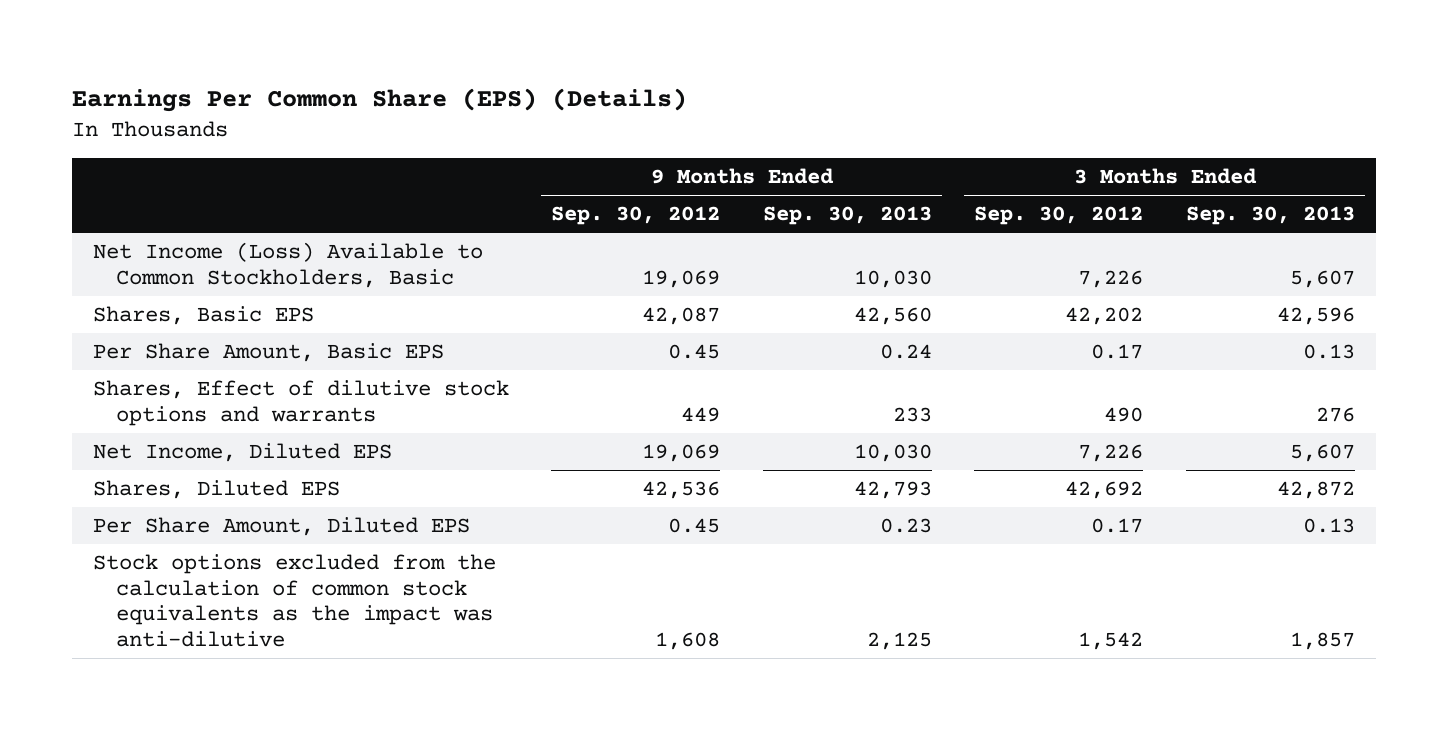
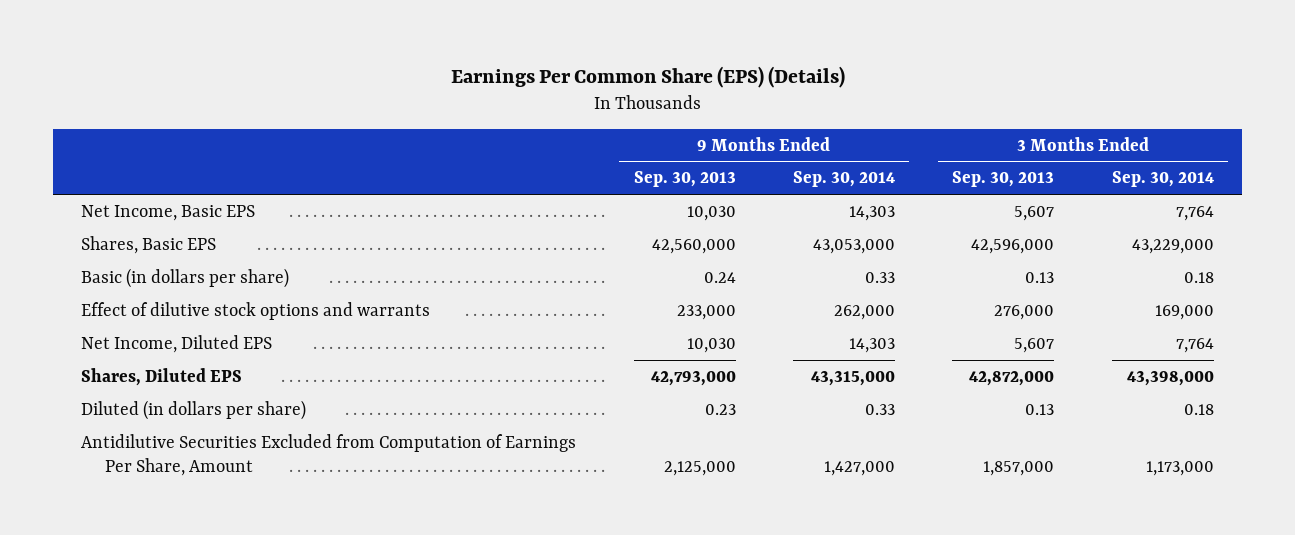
[551,206,721,226] Sep. 30, 2012 -> none
[974,206,1144,226] Sep. 30, 2012 -> none
none -> [793,171,896,188] Sep. 30, 2014
none -> [1111,171,1214,188] Sep. 30, 2014
[92,241,483,288] Net Income (Loss) Available to Common Stockholders, Basic -> [81,204,256,221] Net Income, Basic EPS
[853,306,932,325] 42,560 -> [651,238,736,254] 42,560,000
[1276,306,1355,325] 42,596 -> [971,238,1055,254] 42,596,000
[92,342,444,362] Per Share Amount, Basic EPS -> [81,267,290,288] Basic (in dollars per share)
[92,379,509,426] Shares, Effect of dilutive stock options and warrants -> [81,301,431,320] Effect of dilutive stock options and warrants
[892,406,932,422] 233 -> [676,304,736,320] 233,000
[1315,406,1355,422] 276 -> [994,304,1055,320] 276,000
[92,553,496,648] Stock options excluded from the calculation of common stock equivalents as the impact was anti-dilutive -> none
[853,480,932,499] 42,793 -> [650,370,736,386] 42,793,000
[1276,480,1355,499] 42,872 -> [969,370,1055,386] 42,872,000
[92,516,470,536] Per Share Amount, Diluted EPS -> [81,399,307,420] Diluted (in dollars per share)
none -> [81,433,577,476] Antidilutive Securities Excluded from Computation of Earnings Per Share, Amount

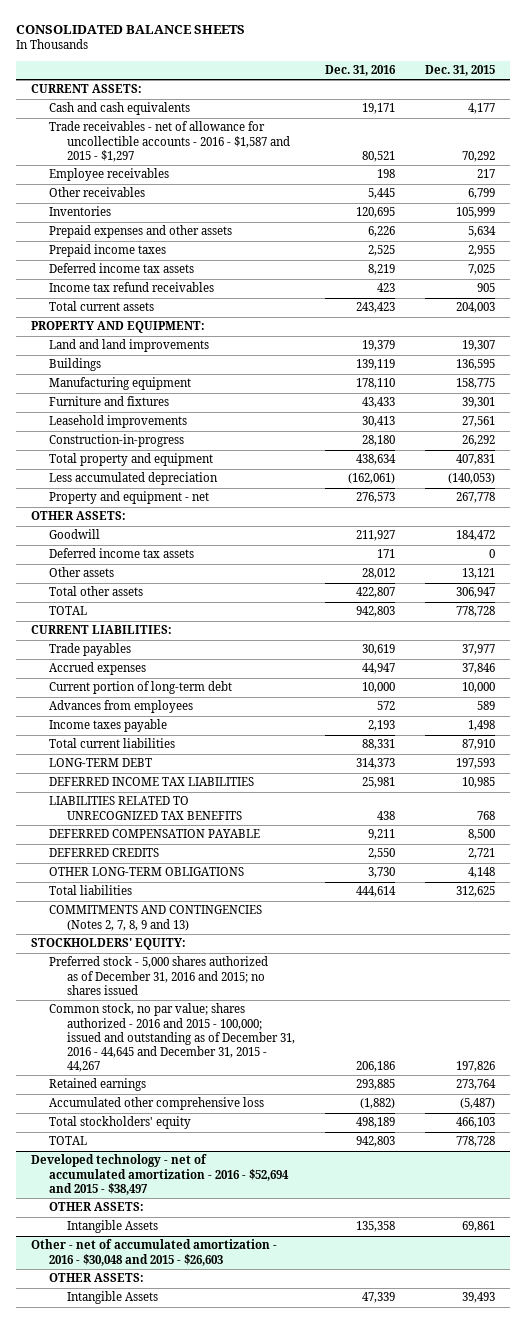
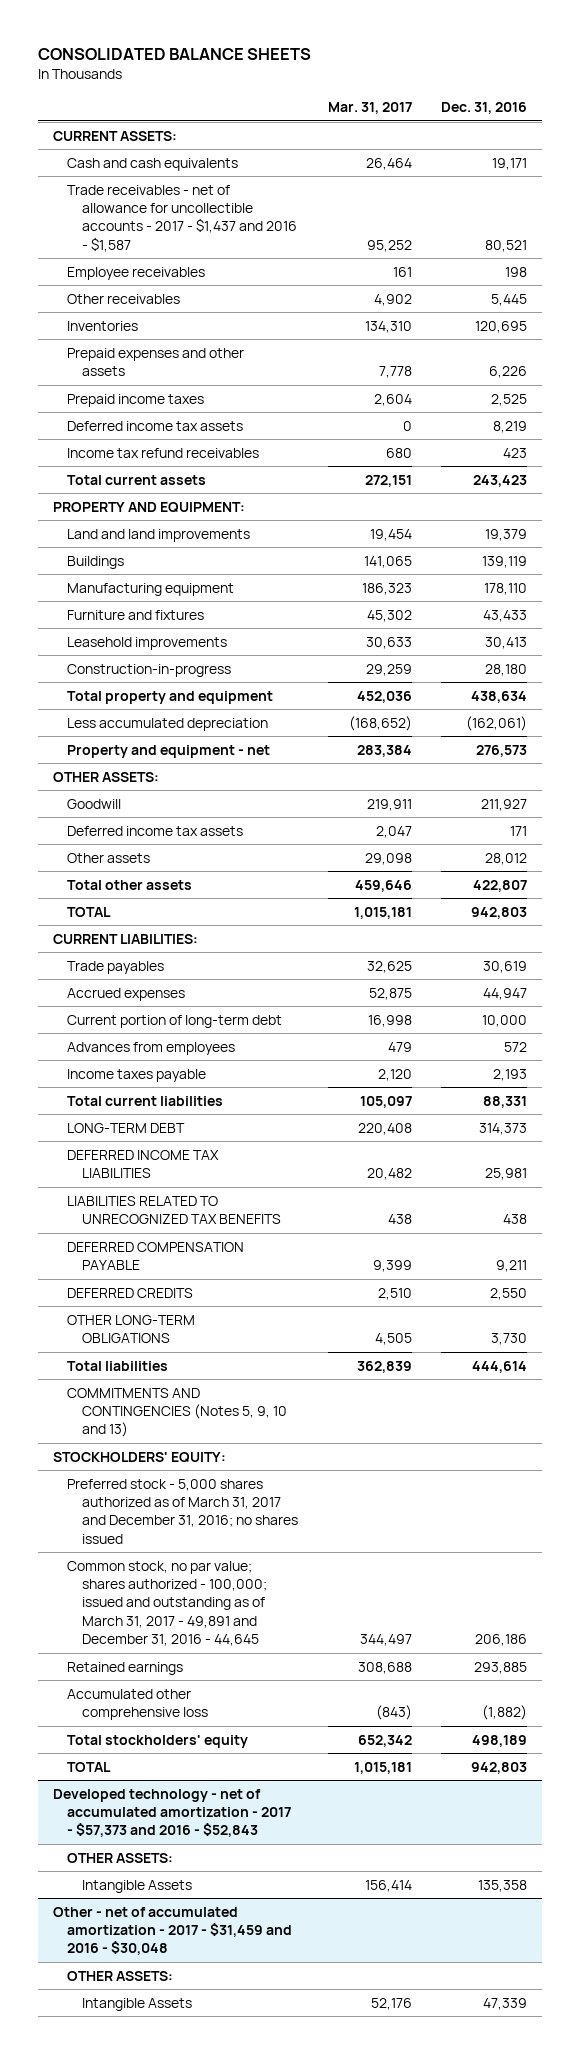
[425,65,496,77] Dec. 31, 2015 -> none
none -> [327,102,412,115] Mar. 31, 2017
[49,121,291,162] Trade receivables - net of allowance for uncollectible accounts - 2016 - $1,587 and 2015 - $1,297 -> [67,184,297,252] Trade receivables - net of allowance for uncollectible accounts - 2017 - $1,437 and 2016 - $1,587
[49,905,263,931] COMMITMENTS AND CONTINGENCIES (Notes 2, 7, 8, 9 and 13) -> [67,1387,287,1438] COMMITMENTS AND CONTINGENCIES (Notes 5, 9, 10 and 13)
[49,956,269,995] Preferred stock - 5,000 shares authorized as of December 31, 2016 and 2015; no shares issued -> [67,1478,298,1544] Preferred stock - 5,000 shares authorized as of March 31, 2017 and December 31, 2016; no shares issued
[49,1003,296,1073] Common stock, no par value; shares authorized - 2016 and 2015 - 100,000; issued and outstanding as of December 31, 2016 - 44,645 and December 31, 2015 - 44,267 -> [67,1560,267,1646] Common stock, no par value; shares authorized - 100,000; issued and outstanding as of March 31, 2017 - 49,891 and December 31, 2016 - 44,645
[31,1154,290,1195] Developed technology - net of accumulated amortization - 2016 - $52,694 and 2015 - $38,497 -> [52,1788,292,1838] Developed technology - net of accumulated amortization - 2017 - $57,373 and 2016 - $52,843
[31,1239,278,1266] Other - net of accumulated amortization - 2016 - $30,048 and 2015 - $26,603 -> [52,1906,293,1956] Other - net of accumulated amortization - 2017 - $31,459 and 2016 - $30,048

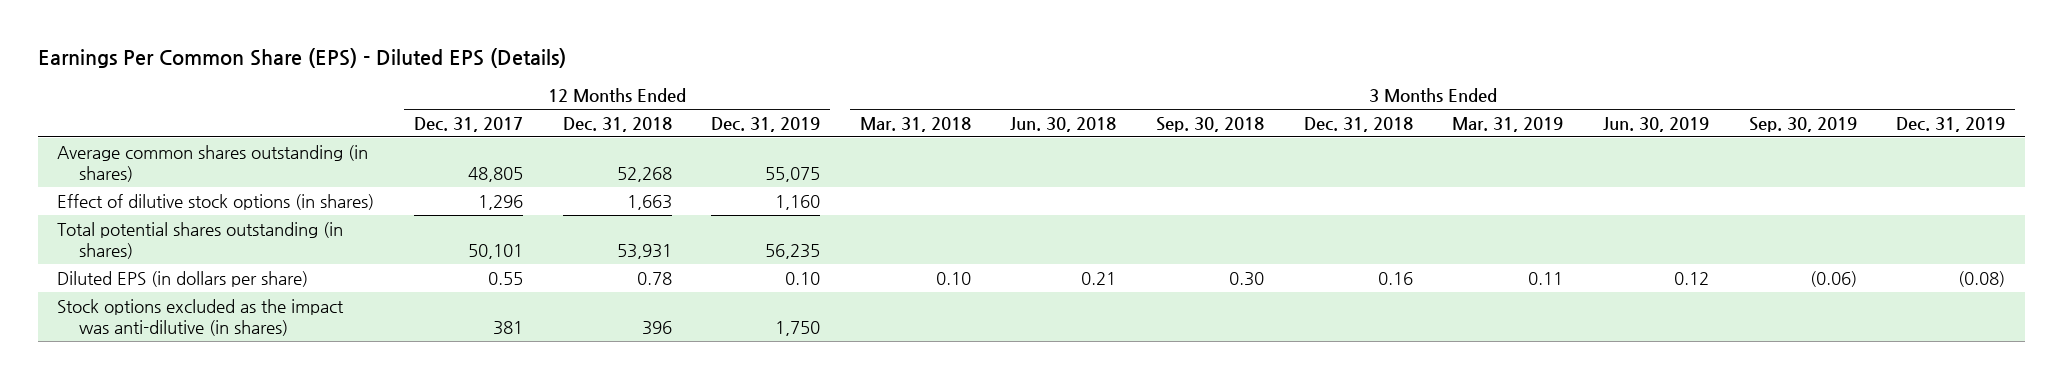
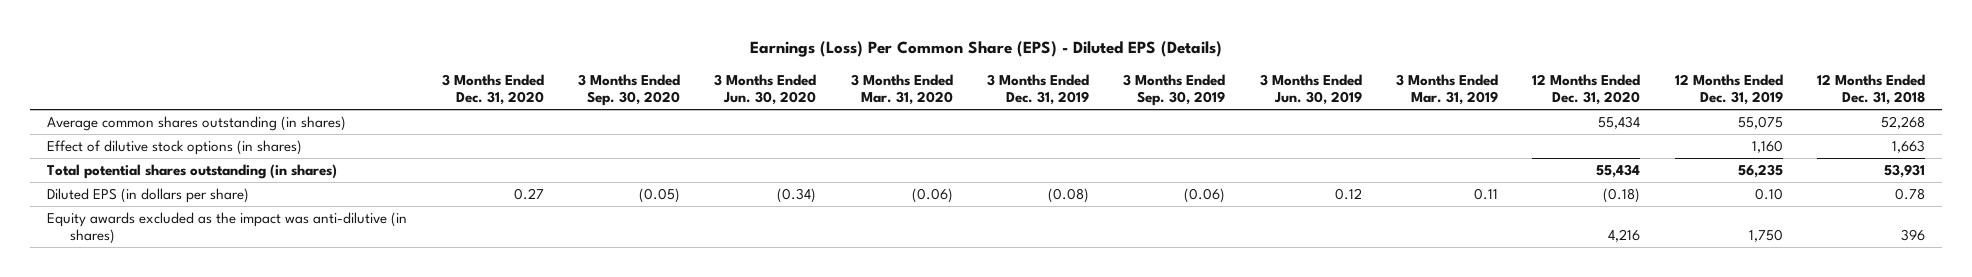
[37,48,566,69] Earnings Per Common Share (EPS) - Diluted EPS (Details) -> [750,41,1223,58] Earnings (Loss) Per Common Share (EPS) - Diluted EPS (Details)
[413,116,523,132] Dec. 31, 2017 -> none
[859,116,971,132] Mar. 31, 2018 -> none
[1010,116,1117,132] Jun. 30, 2018 -> none
[1156,116,1265,132] Sep. 30, 2018 -> none
[1303,116,1413,132] Dec. 31, 2018 -> none
none -> [441,74,544,106] 3 Months Ended Dec. 31, 2020
none -> [577,74,680,107] 3 Months Ended Sep. 30, 2020
none -> [714,74,817,106] 3 Months Ended Jun. 30, 2020
none -> [850,74,953,106] 3 Months Ended Mar. 31, 2020
none -> [1532,74,1641,106] 12 Months Ended Dec. 31, 2020
[57,298,345,337] Stock options excluded as the impact was anti-dilutive (in shares) -> [47,211,408,245] Equity awards excluded as the impact was anti-dilutive (in shares)

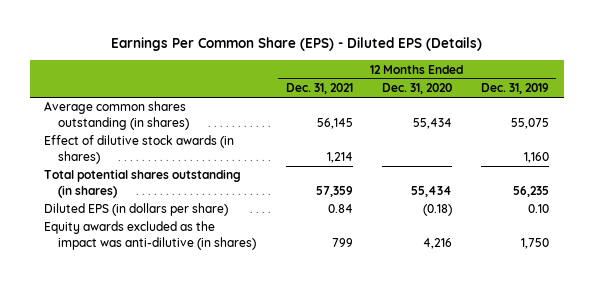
[750,41,1223,58] Earnings (Loss) Per Common Share (EPS) - Diluted EPS (Details) -> [110,37,482,52] Earnings Per Common Share (EPS) - Diluted EPS (Details)
[441,74,544,106] 3 Months Ended Dec. 31, 2020 -> none
[577,74,680,107] 3 Months Ended Sep. 30, 2020 -> none
[714,74,817,106] 3 Months Ended Jun. 30, 2020 -> none
[850,74,953,106] 3 Months Ended Mar. 31, 2020 -> none
[986,74,1089,106] 3 Months Ended Dec. 31, 2019 -> none
[1123,74,1226,107] 3 Months Ended Sep. 30, 2019 -> none
[1259,74,1362,106] 3 Months Ended Jun. 30, 2019 -> none
[1395,74,1498,106] 3 Months Ended Mar. 31, 2019 -> none
[1816,74,1925,106] 12 Months Ended Dec. 31, 2018 -> none
none -> [285,83,353,95] Dec. 31, 2021
[47,139,303,155] Effect of dilutive stock options (in shares) -> [44,135,235,164] Effect of dilutive stock awards (in shares)

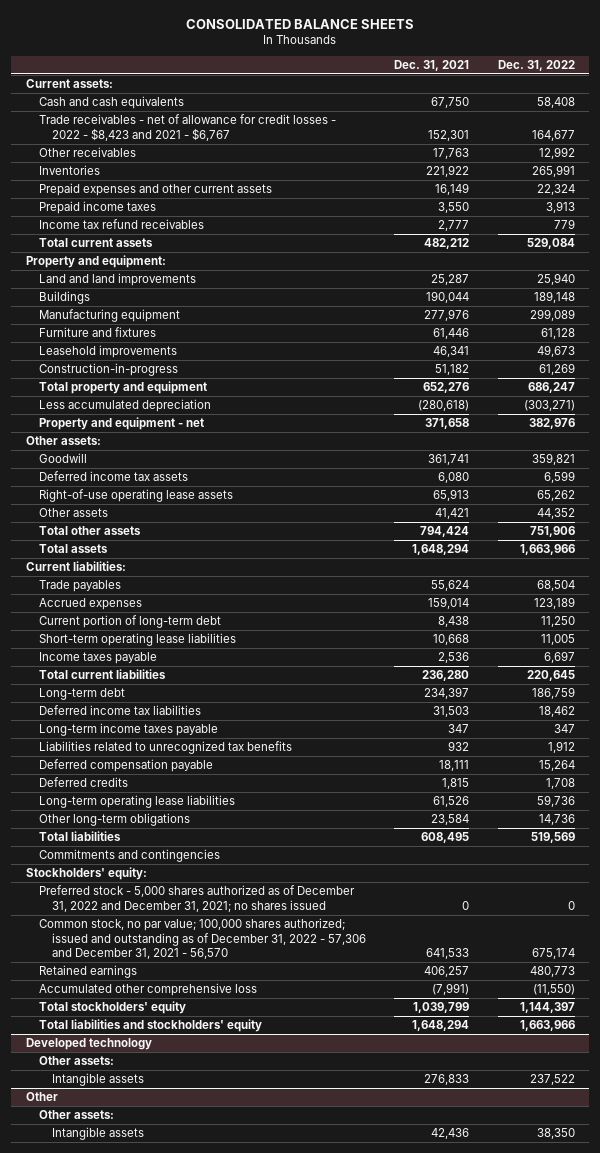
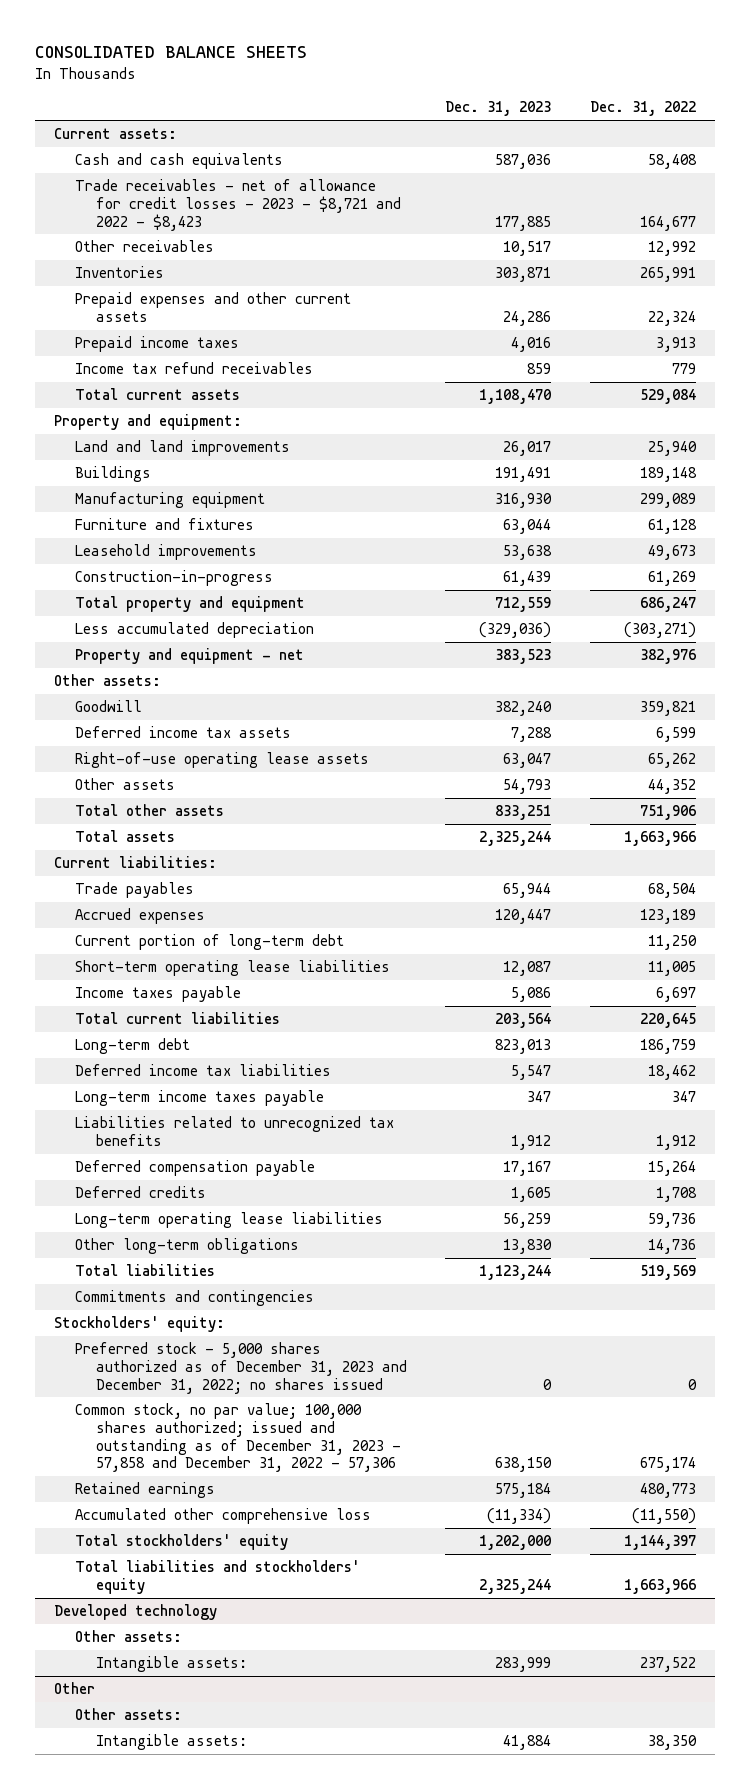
[394,59,470,71] Dec. 31, 2021 -> none
none -> [445,101,552,117] Dec. 31, 2023
[38,114,336,141] Trade receivables - net of allowance for credit losses - 2022 - $8,423 and 2021 - $6,767 -> [75,179,402,231] Trade receivables - net of allowance for credit losses - 2023 - $8,721 and 2022 - $8,423
[38,885,355,913] Preferred stock - 5,000 shares authorized as of December 31, 2022 and December 31, 2021; no shares issued -> [75,1342,408,1394] Preferred stock - 5,000 shares authorized as of December 31, 2023 and December 31, 2022; no shares issued
[38,918,367,960] Common stock, no par value; 100,000 shares authorized; issued and outstanding as of December 31, 2022 - 57,306 and December 31, 2021 - 56,570 -> [75,1403,402,1473] Common stock, no par value; 100,000 shares authorized; issued and outstanding as of December 31, 2023 - 57,858 and December 31, 2022 - 57,306
[52,1073,145,1087] Intangible assets -> [96,1656,248,1673] Intangible assets:
[52,1127,145,1141] Intangible assets -> [96,1734,248,1751] Intangible assets:

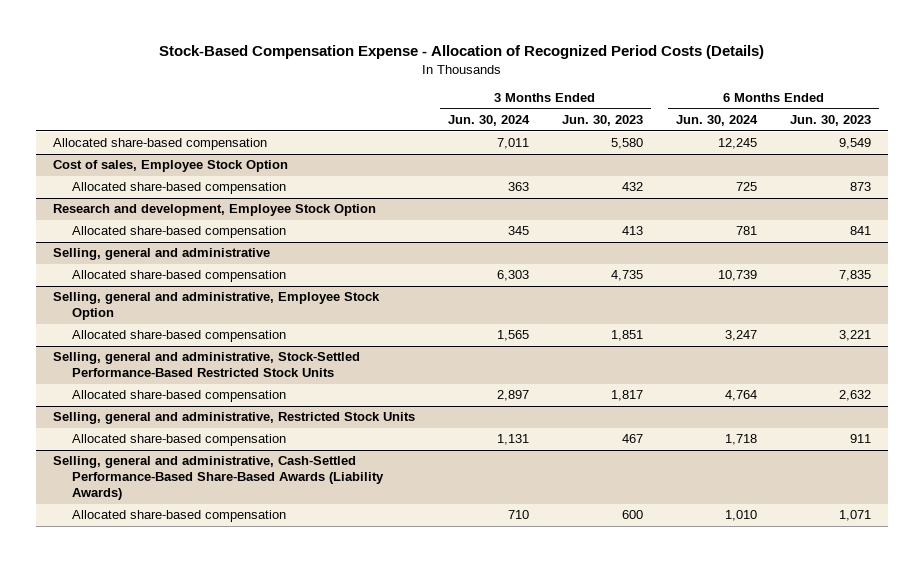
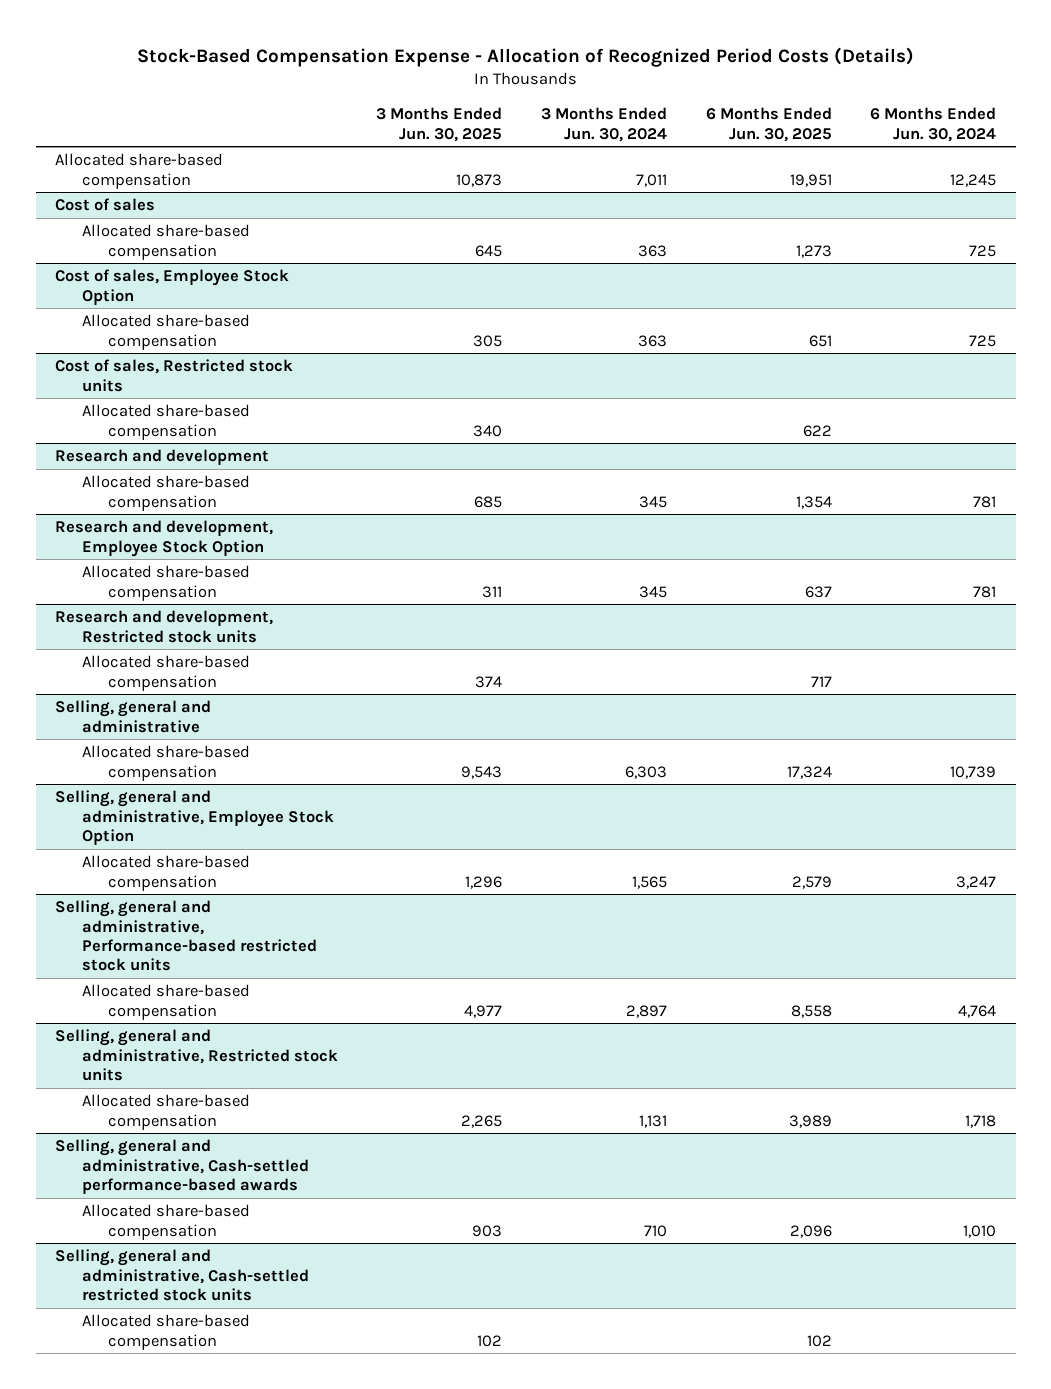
[561,115,643,127] Jun. 30, 2023 -> none
[790,115,872,127] Jun. 30, 2023 -> none
none -> [376,107,503,142] 3 Months Ended Jun. 30, 2025
none -> [705,107,832,142] 6 Months Ended Jun. 30, 2025
none -> [55,198,156,212] Cost of sales
none -> [81,224,250,260] Allocated share-based compensation
none -> [55,359,294,392] Cost of sales, Restricted stock units
none -> [81,404,250,440] Allocated share-based compensation
none -> [55,449,270,466] Research and development
none -> [81,475,250,511] Allocated share-based compensation
none -> [55,610,274,643] Research and development, Restricted stock units
none -> [81,655,250,691] Allocated share-based compensation
[52,352,360,378] Selling, general and administrative, Stock-Settled Performance-Based Restricted Stock Units -> [55,900,317,972] Selling, general and administrative, Performance-based restricted stock units
[52,412,415,425] Selling, general and administrative, Restricted Stock Units -> [55,1029,338,1081] Selling, general and administrative, Restricted stock units
[52,456,384,501] Selling, general and administrative, Cash-Settled Performance-Based Share-Based Awards (Liability Awards) -> [55,1139,309,1194] Selling, general and administrative, Cash-settled performance-based awards
none -> [55,1249,309,1301] Selling, general and administrative, Cash-settled restricted stock units
none -> [81,1314,250,1350] Allocated share-based compensation

